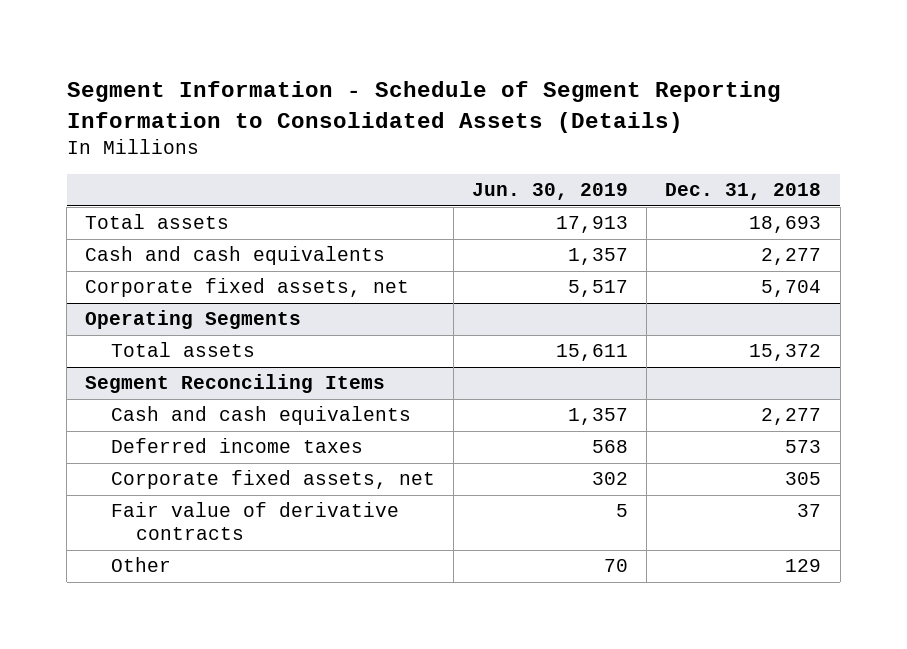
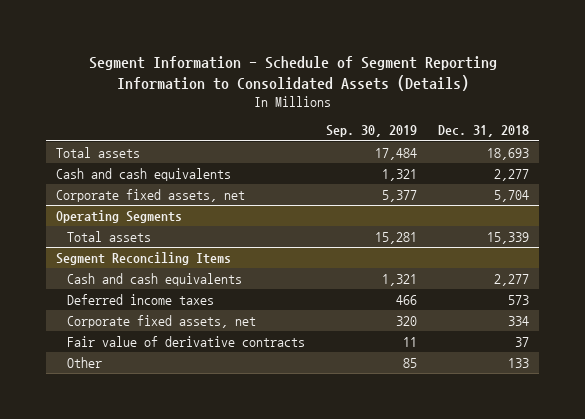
[471,183,628,201] Jun. 30, 2019 -> none
none -> [325,125,417,138] Sep. 30, 2019
[749,344,822,362] 15,372 -> [486,231,529,244] 15,339
[785,472,822,486] 305 -> [507,315,529,326] 334
[785,559,822,573] 129 -> [507,357,529,368] 133

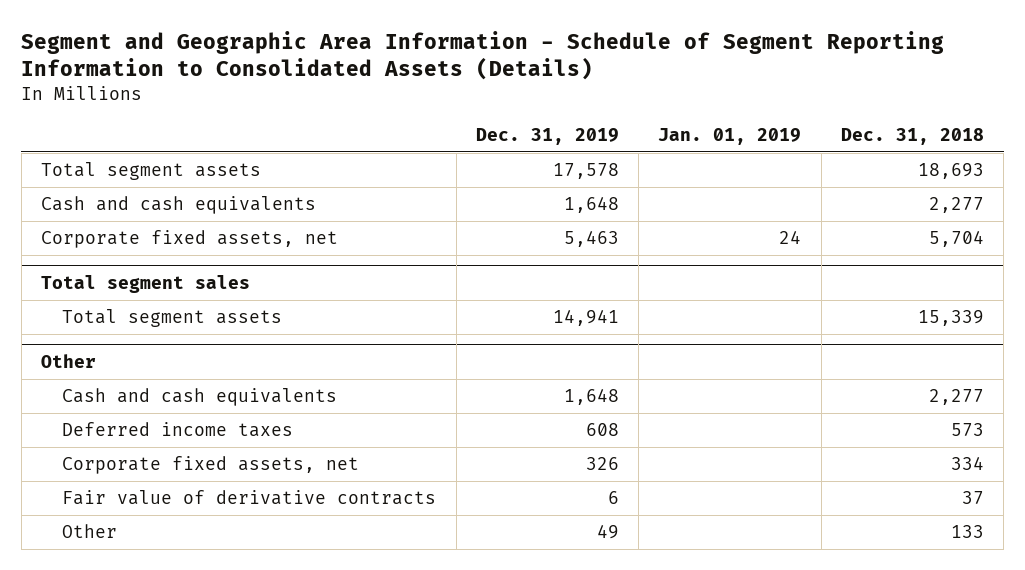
[88,55,497,91] Segment Information - Schedule of Segment Reporting Information to Consolidated Assets (Details) -> [21,30,945,81] Segment and Geographic Area Information - Schedule of Segment Reporting Information to Consolidated Assets (Details)
[325,125,417,138] Sep. 30, 2019 -> none
none -> [475,127,619,145] Dec. 31, 2019
none -> [658,127,802,145] Jan. 01, 2019
[56,146,141,158] Total assets -> [41,162,262,181] Total segment assets
[56,209,183,223] Operating Segments -> [41,275,251,294] Total segment sales
[67,230,152,242] Total assets -> [62,309,283,328] Total segment assets
[56,251,232,265] Segment Reconciling Items -> [41,354,97,369] Other

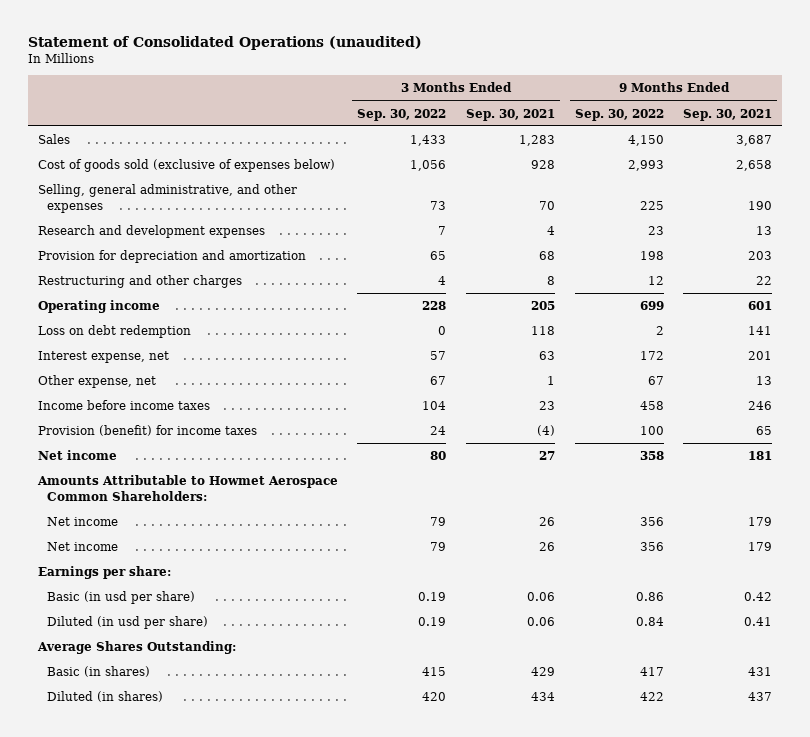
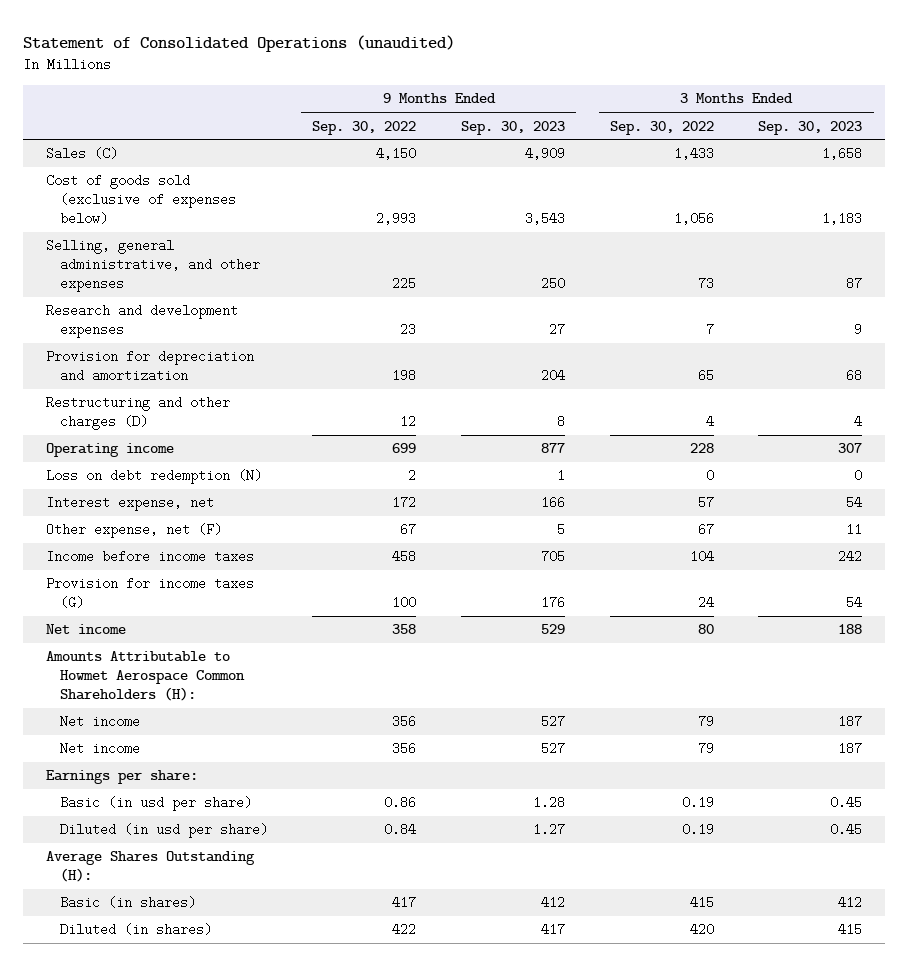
[465,108,555,121] Sep. 30, 2021 -> none
[683,108,773,121] Sep. 30, 2021 -> none
none -> [461,120,566,135] Sep. 30, 2023
none -> [758,120,863,135] Sep. 30, 2023
[37,134,70,145] Sales -> [45,147,118,161] Sales (C)
[37,275,242,289] Restructuring and other charges -> [45,396,230,431] Restructuring and other charges (D)
[37,325,191,339] Loss on debt redemption -> [45,469,262,485] Loss on debt redemption (N)
[37,375,156,389] Other expense, net -> [45,523,222,539] Other expense, net (F)
[37,425,257,437] Provision (benefit) for income taxes -> [45,577,254,610] Provision for income taxes (G)
[36,475,338,501] Amounts Attributable to Howmet Aerospace Common Shareholders: -> [45,651,245,702] Amounts Attributable to Howmet Aerospace Common Shareholders (H):
[36,641,236,655] Average Shares Outstanding: -> [45,851,255,883] Average Shares Outstanding (H):

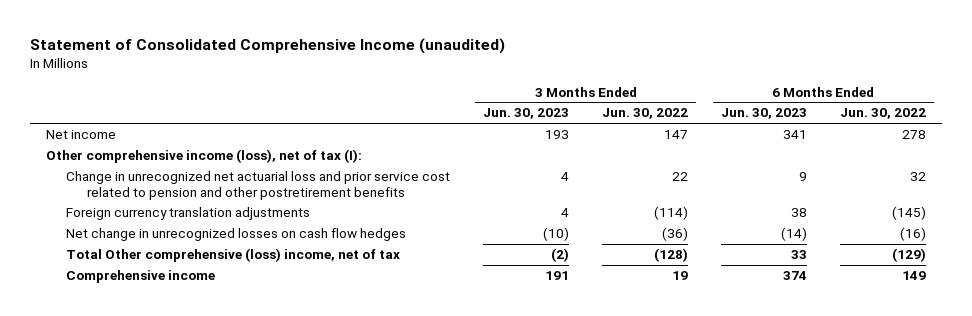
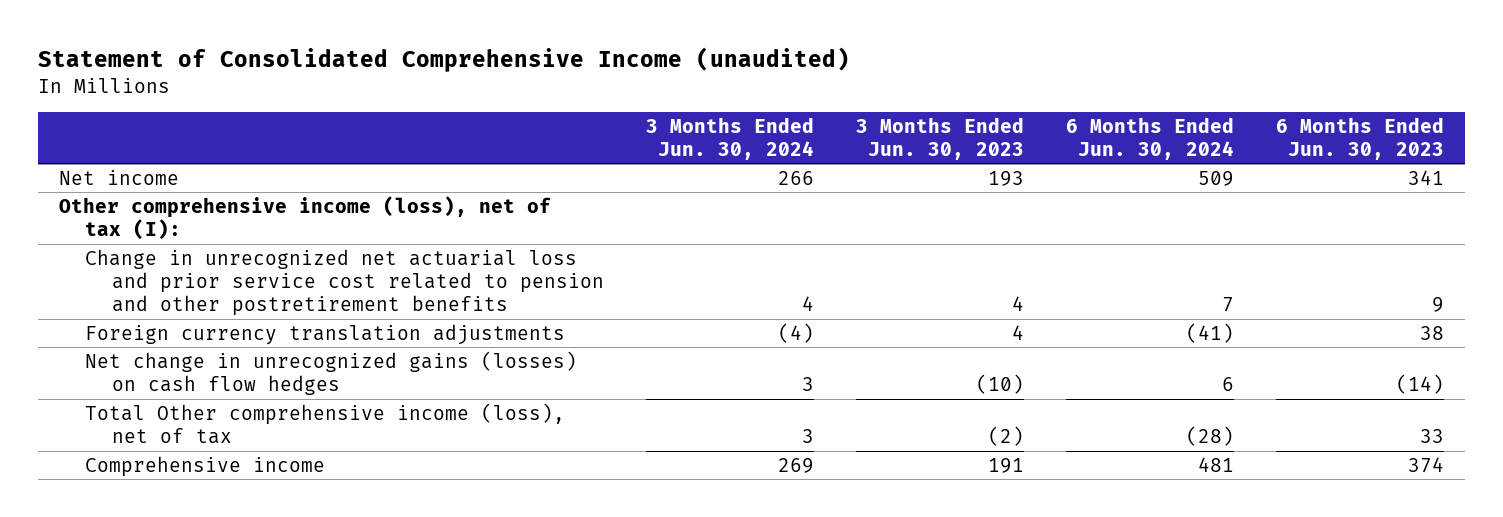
[602,108,689,120] Jun. 30, 2022 -> none
[839,108,926,120] Jun. 30, 2022 -> none
none -> [645,116,814,160] 3 Months Ended Jun. 30, 2024
none -> [1065,116,1234,160] 6 Months Ended Jun. 30, 2024
[66,228,407,242] Net change in unrecognized losses on cash flow hedges -> [85,350,578,396] Net change in unrecognized gains (losses) on cash flow hedges
[66,248,401,263] Total Other comprehensive (loss) income, net of tax -> [85,402,566,445] Total Other comprehensive income (loss), net of tax

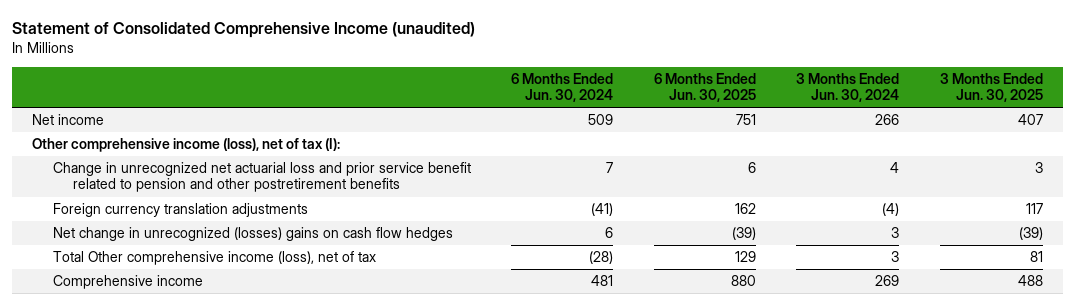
[855,116,1024,160] 3 Months Ended Jun. 30, 2023 -> none
[1275,116,1444,160] 6 Months Ended Jun. 30, 2023 -> none
none -> [653,72,756,102] 6 Months Ended Jun. 30, 2025
none -> [940,72,1044,102] 3 Months Ended Jun. 30, 2025
[85,248,604,317] Change in unrecognized net actuarial loss and prior service cost related to pension and other postretirement benefits -> [52,162,471,193] Change in unrecognized net actuarial loss and prior service benefit related to pension and other postretirement benefits
[85,350,578,396] Net change in unrecognized gains (losses) on cash flow hedges -> [52,227,453,242] Net change in unrecognized (losses) gains on cash flow hedges

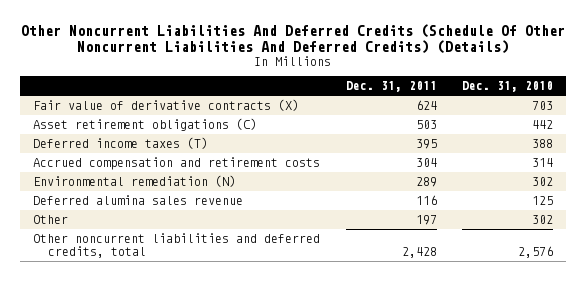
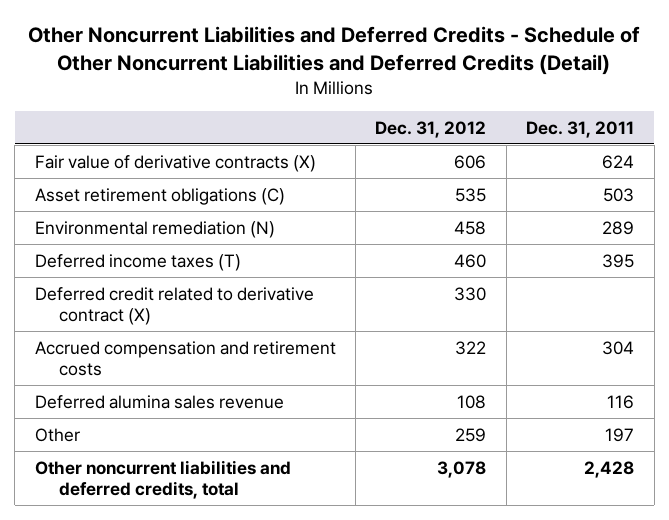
[21,24,566,55] Other Noncurrent Liabilities And Deferred Credits (Schedule Of Other Noncurrent Liabilities And Deferred Credits) (Details) -> [28,26,641,75] Other Noncurrent Liabilities and Deferred Credits - Schedule of Other Noncurrent Liabilities and Deferred Credits (Detail)
[462,81,554,93] Dec. 31, 2010 -> none
none -> [375,120,487,138] Dec. 31, 2012
[33,175,237,188] Environmental remediation (N) -> [34,220,275,238] Environmental remediation (N)
none -> [34,286,314,326] Deferred credit related to derivative contract (X)

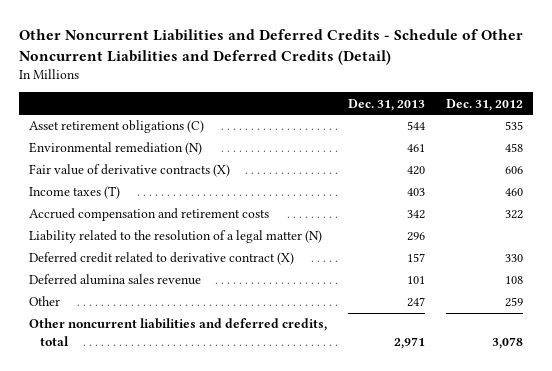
[526,120,635,138] Dec. 31, 2011 -> none
none -> [348,98,426,111] Dec. 31, 2013
[34,154,316,172] Fair value of derivative contracts (X) -> [29,164,231,178] Fair value of derivative contracts (X)
[34,253,241,271] Deferred income taxes (T) -> [29,186,121,200] Income taxes (T)
none -> [29,230,323,244] Liability related to the resolution of a legal matter (N)
[34,286,314,326] Deferred credit related to derivative contract (X) -> [29,252,295,266] Deferred credit related to derivative contract (X)

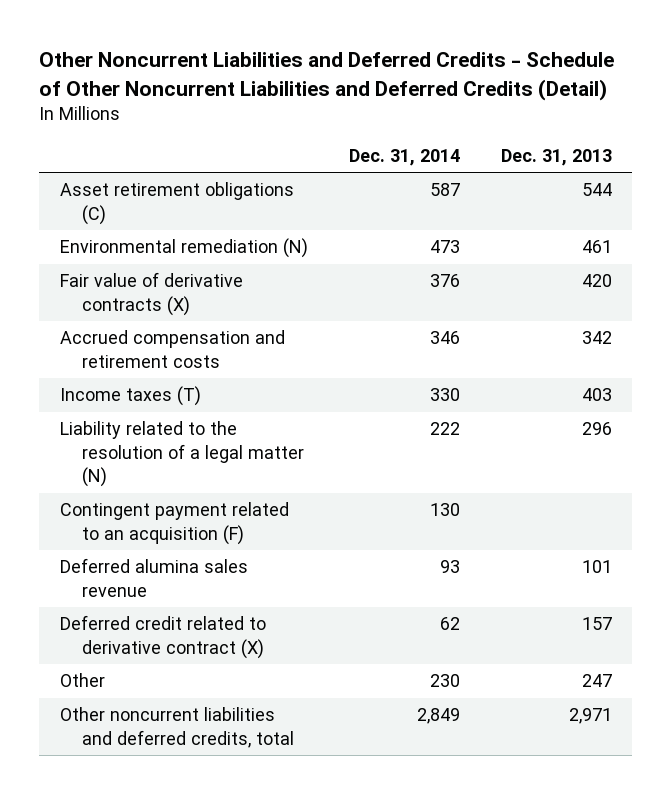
[445,98,523,111] Dec. 31, 2012 -> none
none -> [348,148,460,166] Dec. 31, 2014
[29,186,121,200] Income taxes (T) -> [59,386,201,407] Income taxes (T)
none -> [59,502,289,545] Contingent payment related to an acquisition (F)
[29,252,295,266] Deferred credit related to derivative contract (X) -> [59,615,266,659] Deferred credit related to derivative contract (X)

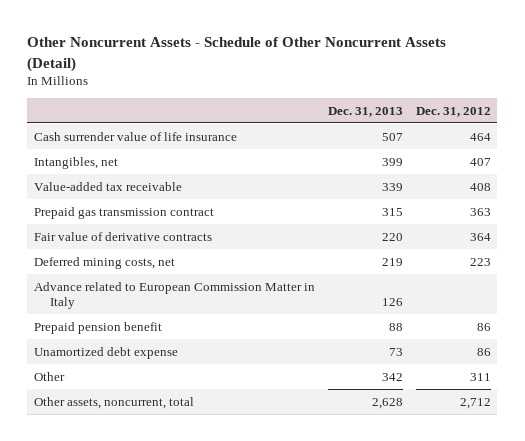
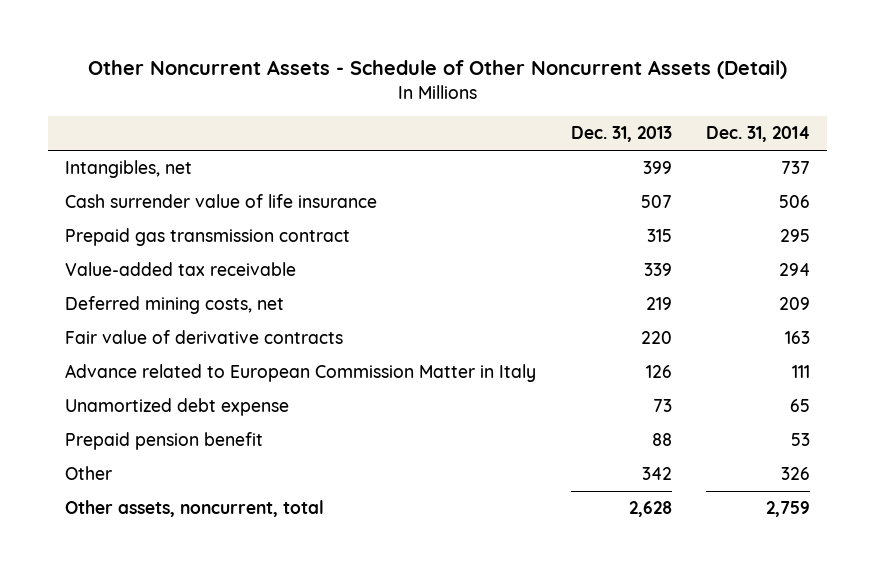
[415,106,491,117] Dec. 31, 2012 -> none
none -> [706,126,811,143] Dec. 31, 2014
[33,131,237,141] Cash surrender value of life insurance -> [65,194,378,209] Cash surrender value of life insurance
[33,181,182,191] Value-added tax receivable -> [65,262,297,277] Value-added tax receivable
[33,231,212,241] Fair value of derivative contracts -> [65,330,344,345] Fair value of derivative contracts
[33,321,162,334] Prepaid pension benefit -> [65,432,264,451] Prepaid pension benefit

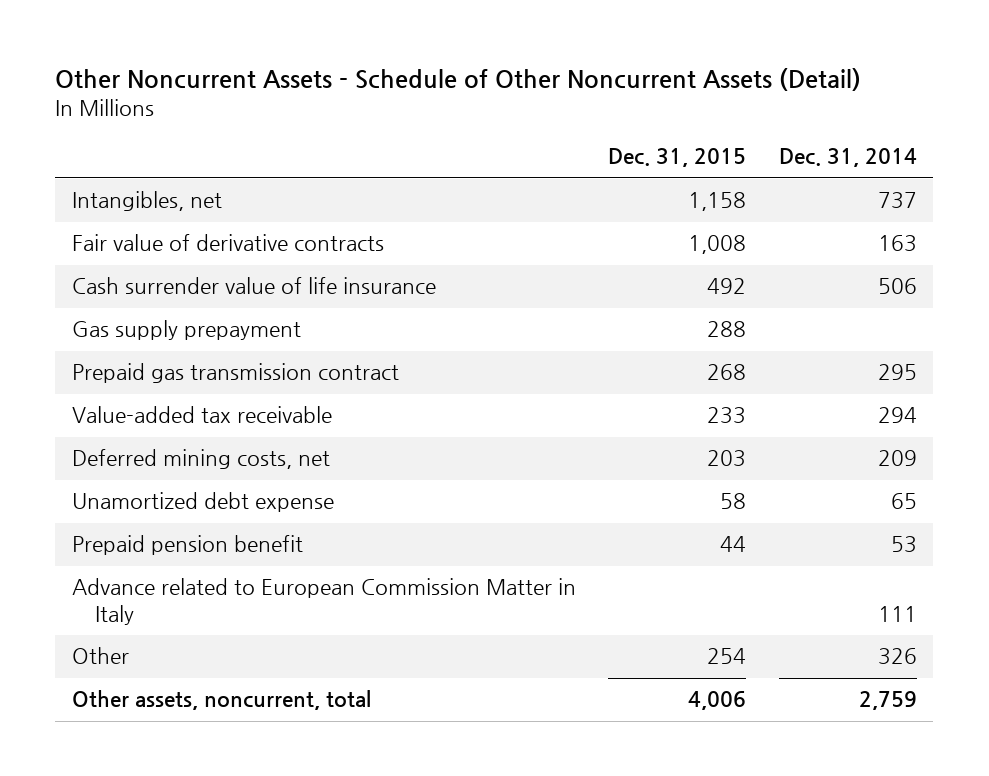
[570,126,672,143] Dec. 31, 2013 -> none
none -> [608,148,747,168] Dec. 31, 2015
[65,330,344,345] Fair value of derivative contracts -> [71,234,384,252] Fair value of derivative contracts
none -> [71,320,301,341] Gas supply prepayment
[65,364,537,383] Advance related to European Commission Matter in Italy -> [71,578,576,625] Advance related to European Commission Matter in Italy

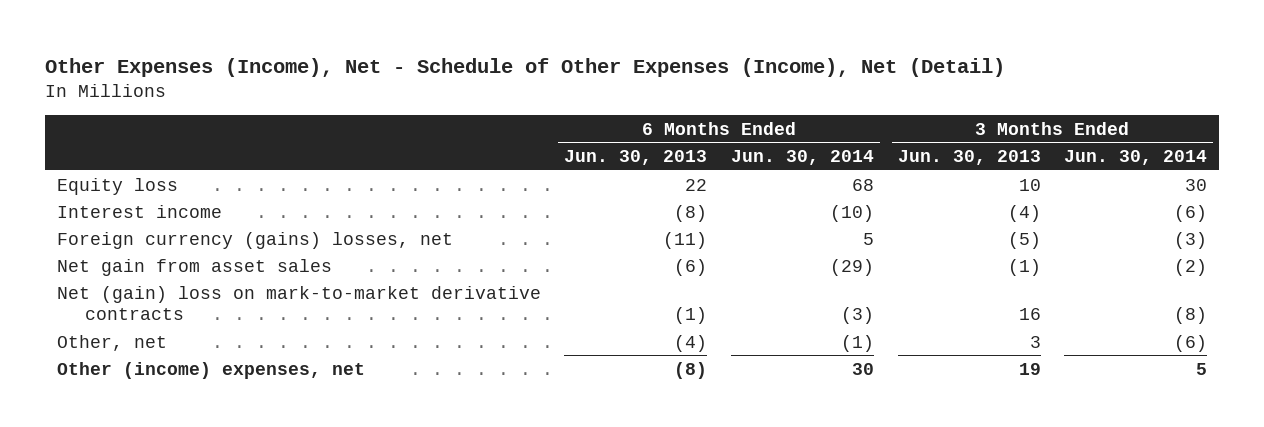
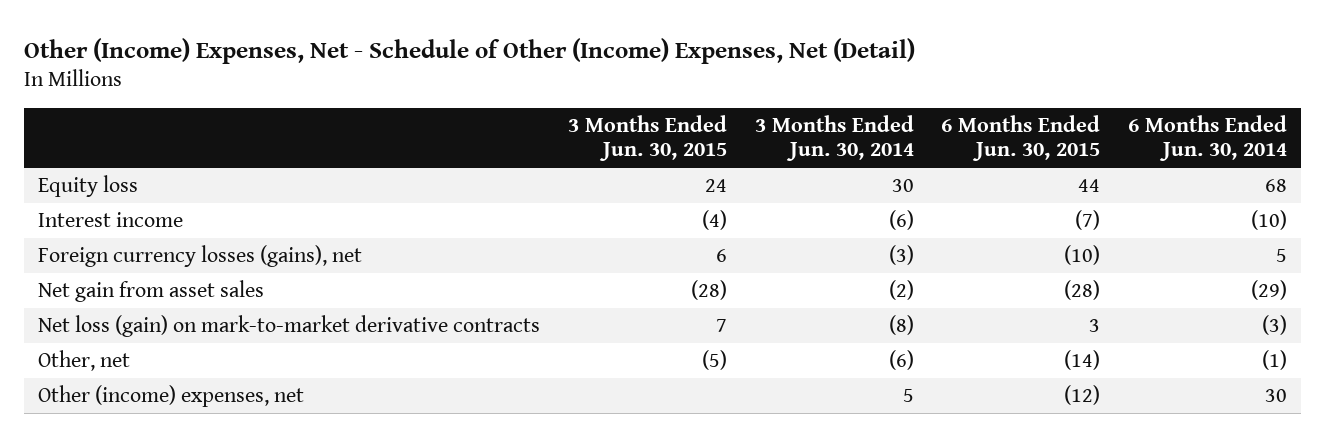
[44,57,1005,77] Other Expenses (Income), Net - Schedule of Other Expenses (Income), Net (Detail) -> [24,37,916,64] Other (Income) Expenses, Net - Schedule of Other (Income) Expenses, Net (Detail)
[564,150,708,166] Jun. 30, 2013 -> none
[897,150,1041,166] Jun. 30, 2013 -> none
none -> [567,114,727,162] 3 Months Ended Jun. 30, 2015
none -> [941,114,1101,162] 6 Months Ended Jun. 30, 2015
[56,231,453,249] Foreign currency (gains) losses, net -> [38,244,363,267] Foreign currency losses (gains), net
[56,285,541,321] Net (gain) loss on mark-to-market derivative contracts -> [38,314,541,337] Net loss (gain) on mark-to-market derivative contracts

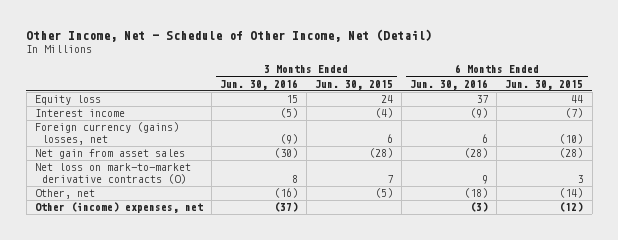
[24,37,916,64] Other (Income) Expenses, Net - Schedule of Other (Income) Expenses, Net (Detail) -> [26,29,433,43] Other Income, Net - Schedule of Other Income, Net (Detail)
[754,114,914,162] 3 Months Ended Jun. 30, 2014 -> none
[1128,114,1288,162] 6 Months Ended Jun. 30, 2014 -> none
none -> [219,78,298,90] Jun. 30, 2016
none -> [410,78,489,90] Jun. 30, 2016
[38,244,363,267] Foreign currency losses (gains), net -> [34,122,179,146] Foreign currency (gains) losses, net
[38,314,541,337] Net loss (gain) on mark-to-market derivative contracts -> [34,163,191,185] Net loss on mark-to-market derivative contracts (O)

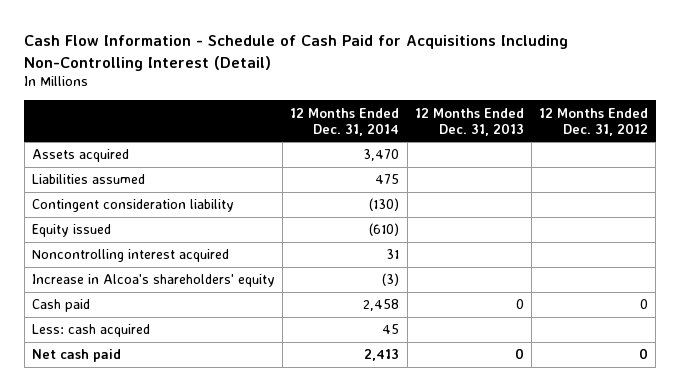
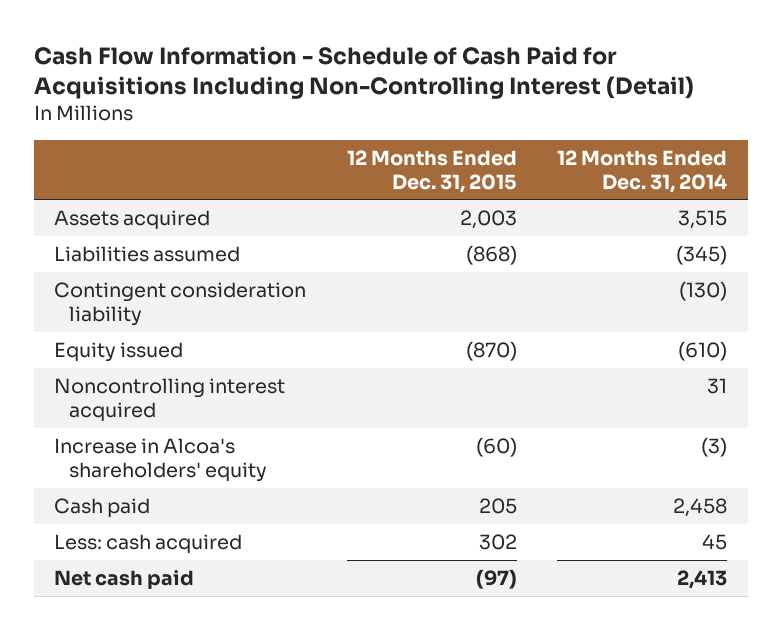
[414,107,524,136] 12 Months Ended Dec. 31, 2013 -> none
[539,107,649,136] 12 Months Ended Dec. 31, 2012 -> none
none -> [346,149,517,193] 12 Months Ended Dec. 31, 2015
[363,149,400,162] 3,470 -> [678,209,728,229] 3,515
[375,174,400,185] 475 -> [676,244,728,265] (345)

